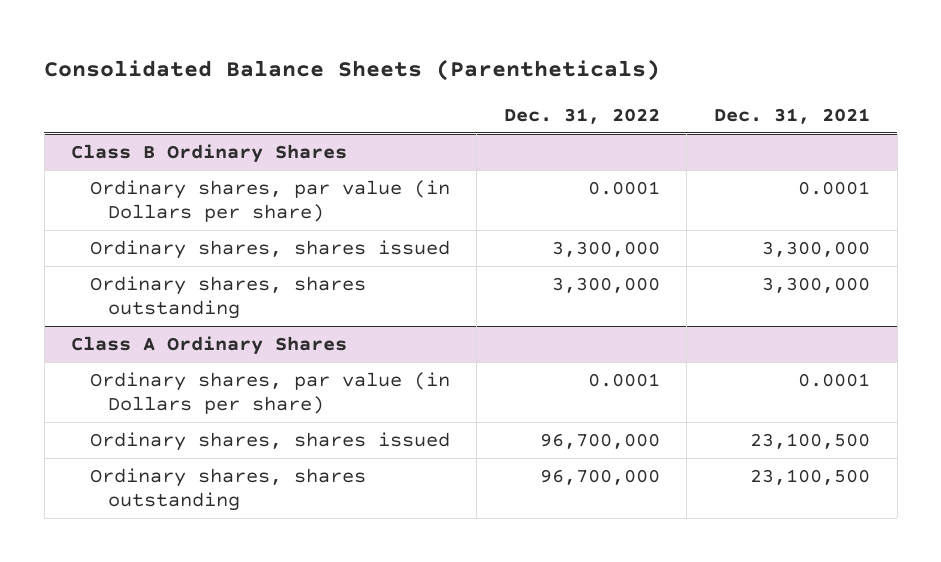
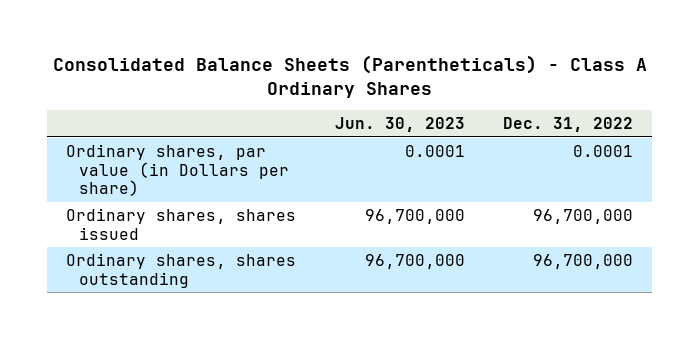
[44,59,661,82] Consolidated Balance Sheets (Parentheticals) -> [52,54,647,98] Consolidated Balance Sheets (Parentheticals) - Class A Ordinary Shares
[714,107,871,124] Dec. 31, 2021 -> none
none -> [334,117,465,133] Jun. 30, 2023
[71,143,348,163] Class B Ordinary Shares -> none
[89,239,450,259] Ordinary shares, shares issued -> none
[89,275,366,319] Ordinary shares, shares outstanding -> none
[71,335,348,355] Class A Ordinary Shares -> none
[89,371,450,414] Ordinary shares, par value (in Dollars per share) -> none

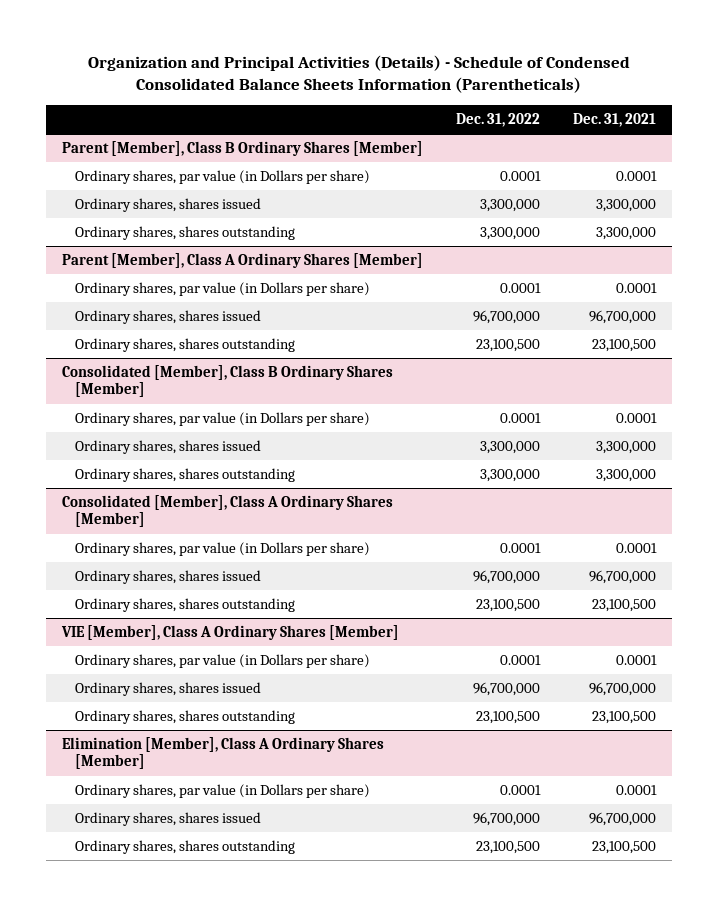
[52,54,647,98] Consolidated Balance Sheets (Parentheticals) - Class A Ordinary Shares -> [88,55,631,94] Organization and Principal Activities (Details) - Schedule of Condensed Consolidated Balance Sheets Information (Parentheticals)
[334,117,465,133] Jun. 30, 2023 -> none
none -> [572,112,656,127] Dec. 31, 2021
none -> [62,141,424,157] Parent [Member], Class B Ordinary Shares [Member]
none -> [75,198,262,213] Ordinary shares, shares issued
none -> [75,226,296,241] Ordinary shares, shares outstanding
none -> [62,253,424,269] Parent [Member], Class A Ordinary Shares [Member]
none -> [75,282,371,297] Ordinary shares, par value (in Dollars per share)
[532,253,633,269] 96,700,000 -> [476,339,541,353] 23,100,500
none -> [62,365,394,398] Consolidated [Member], Class B Ordinary Shares [Member]
none -> [75,412,371,427] Ordinary shares, par value (in Dollars per share)
none -> [75,440,262,455] Ordinary shares, shares issued
none -> [75,468,296,483] Ordinary shares, shares outstanding
none -> [62,495,394,528] Consolidated [Member], Class A Ordinary Shares [Member]
none -> [75,542,371,557] Ordinary shares, par value (in Dollars per share)
none -> [75,570,262,585] Ordinary shares, shares issued
none -> [75,598,296,613] Ordinary shares, shares outstanding
none -> [61,625,400,641] VIE [Member], Class A Ordinary Shares [Member]
none -> [75,654,371,669] Ordinary shares, par value (in Dollars per share)
none -> [75,682,262,697] Ordinary shares, shares issued
none -> [75,710,296,725] Ordinary shares, shares outstanding
none -> [62,737,385,770] Elimination [Member], Class A Ordinary Shares [Member]
none -> [75,784,371,799] Ordinary shares, par value (in Dollars per share)
none -> [75,812,262,827] Ordinary shares, shares issued
none -> [75,840,296,855] Ordinary shares, shares outstanding

